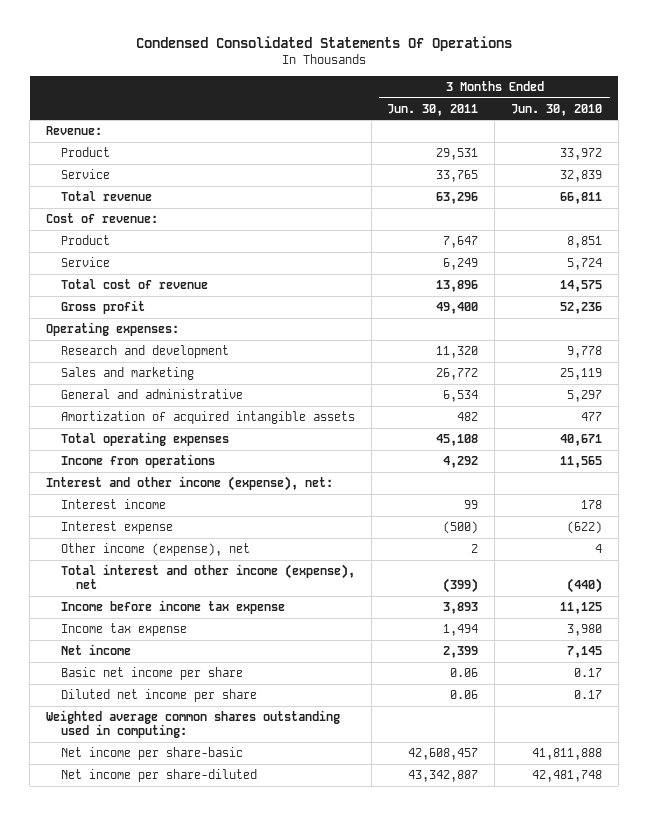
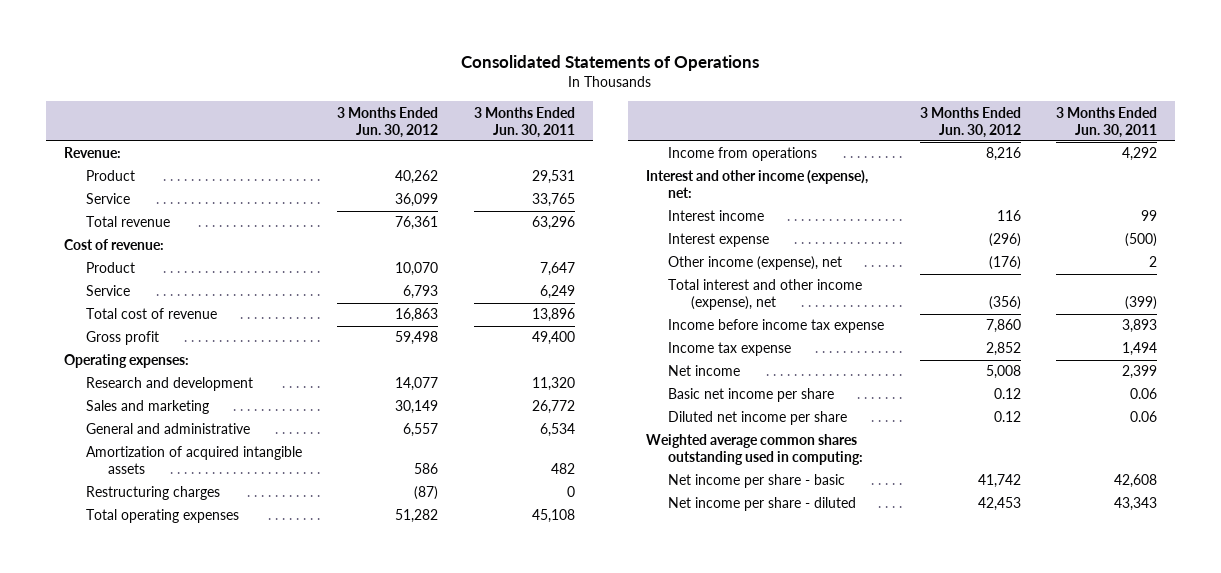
[136,36,513,52] Condensed Consolidated Statements Of Operations -> [461,54,760,71] Consolidated Statements of Operations
[511,103,603,116] Jun. 30, 2010 -> none
none -> [337,106,439,138] 3 Months Ended Jun. 30, 2012
none -> [85,486,220,501] Restructuring charges
[60,746,243,760] Net income per share-basic -> [668,474,846,489] Net income per share - basic
[408,747,479,760] 42,608,457 -> [1114,474,1158,489] 42,608
[60,768,257,782] Net income per share-diluted -> [668,497,857,512] Net income per share - diluted
[408,769,479,782] 43,342,887 -> [1114,497,1158,512] 43,343

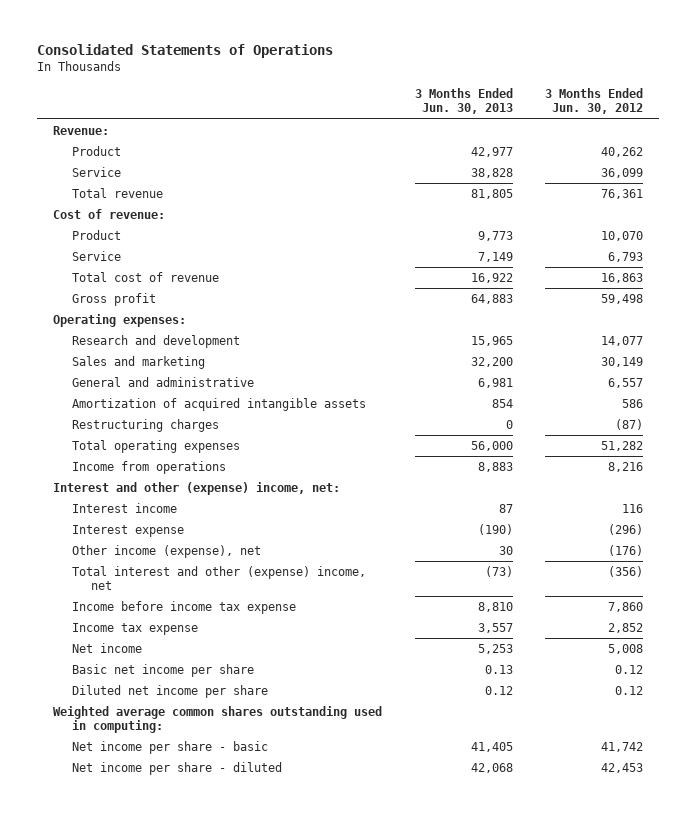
[473,106,575,138] 3 Months Ended Jun. 30, 2011 -> none
none -> [414,88,513,115] 3 Months Ended Jun. 30, 2013
[645,170,868,199] Interest and other income (expense), net: -> [53,481,341,495] Interest and other (expense) income, net:
[668,279,863,311] Total interest and other income (expense), net -> [72,565,367,591] Total interest and other (expense) income, net

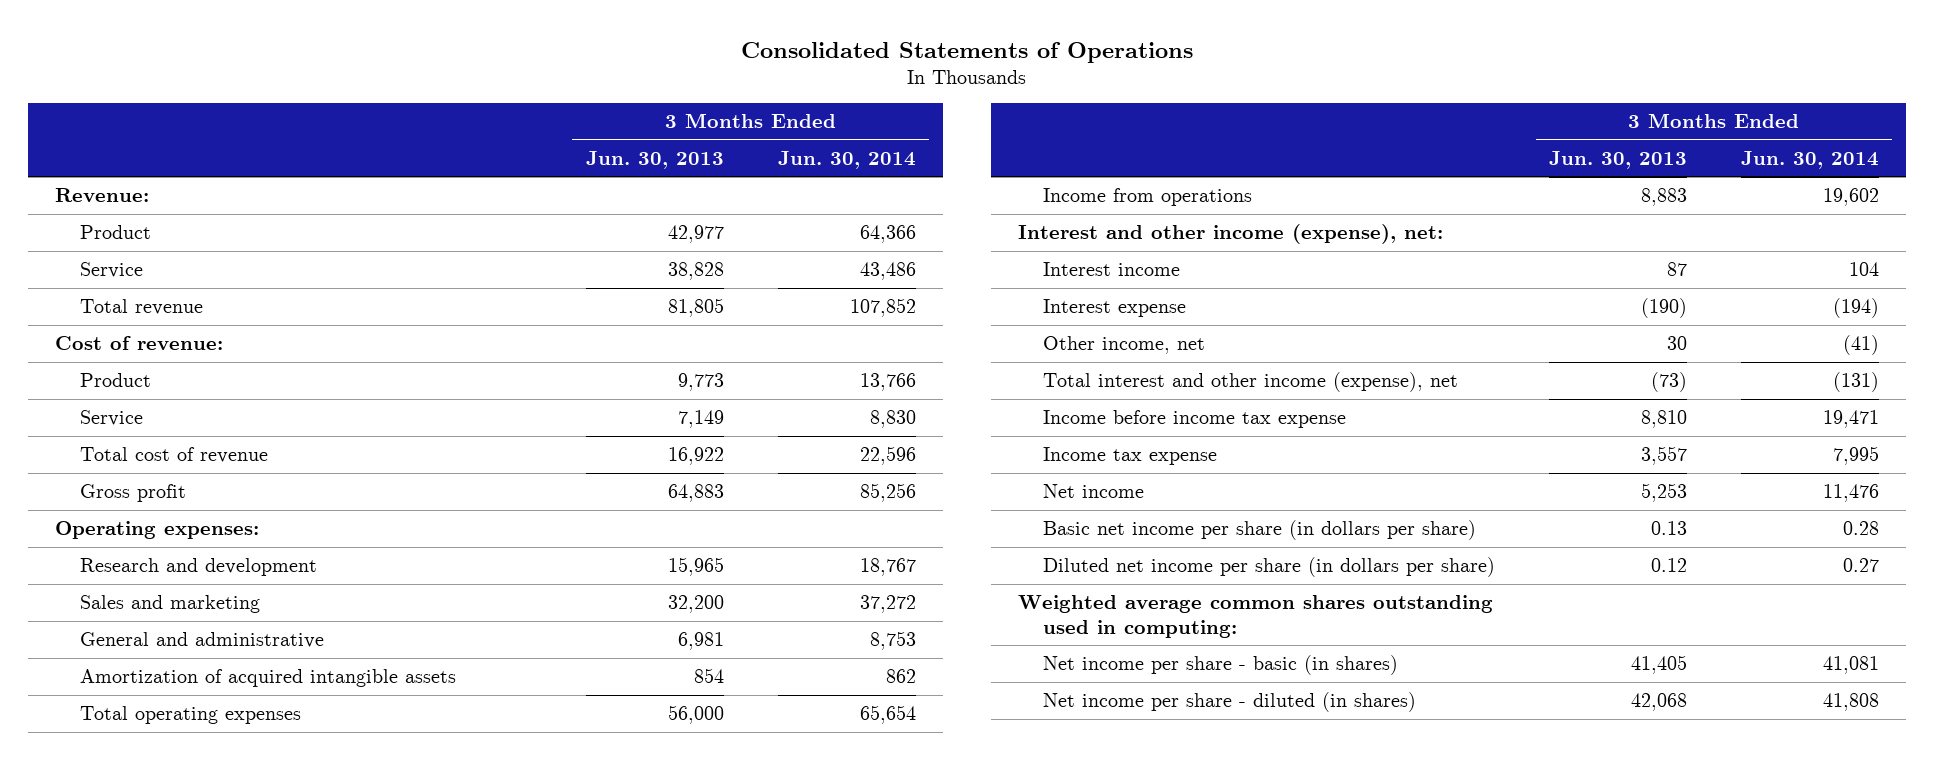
[545,88,644,115] 3 Months Ended Jun. 30, 2012 -> none
none -> [777,150,916,169] Jun. 30, 2014
[72,418,220,432] Restructuring charges -> none
[53,481,341,495] Interest and other (expense) income, net: -> [1017,223,1443,244] Interest and other income (expense), net:
[72,544,262,558] Other income (expense), net -> [1043,335,1206,354] Other income, net
[72,565,367,591] Total interest and other (expense) income, net -> [1043,371,1459,392] Total interest and other income (expense), net
[72,663,255,677] Basic net income per share -> [1043,519,1477,540] Basic net income per share (in dollars per share)
[72,684,269,698] Diluted net income per share -> [1043,556,1496,577] Diluted net income per share (in dollars per share)
[72,740,269,754] Net income per share - basic -> [1043,654,1399,675] Net income per share - basic (in shares)
[72,761,283,775] Net income per share - diluted -> [1043,691,1417,712] Net income per share - diluted (in shares)

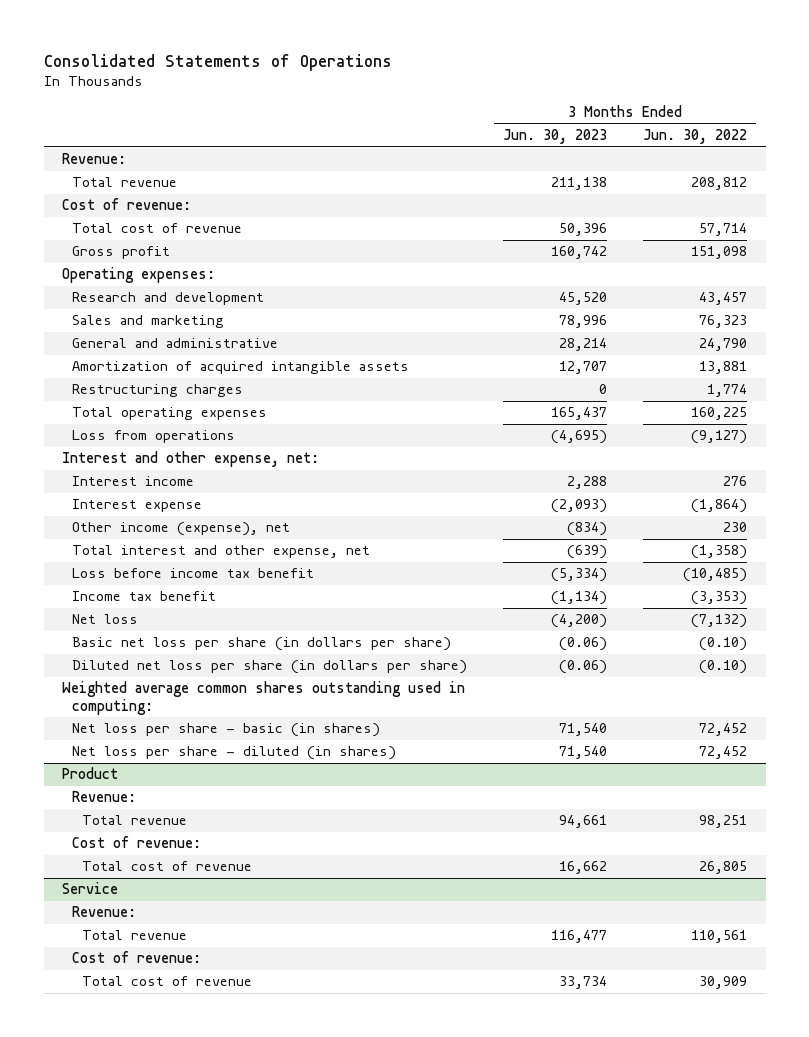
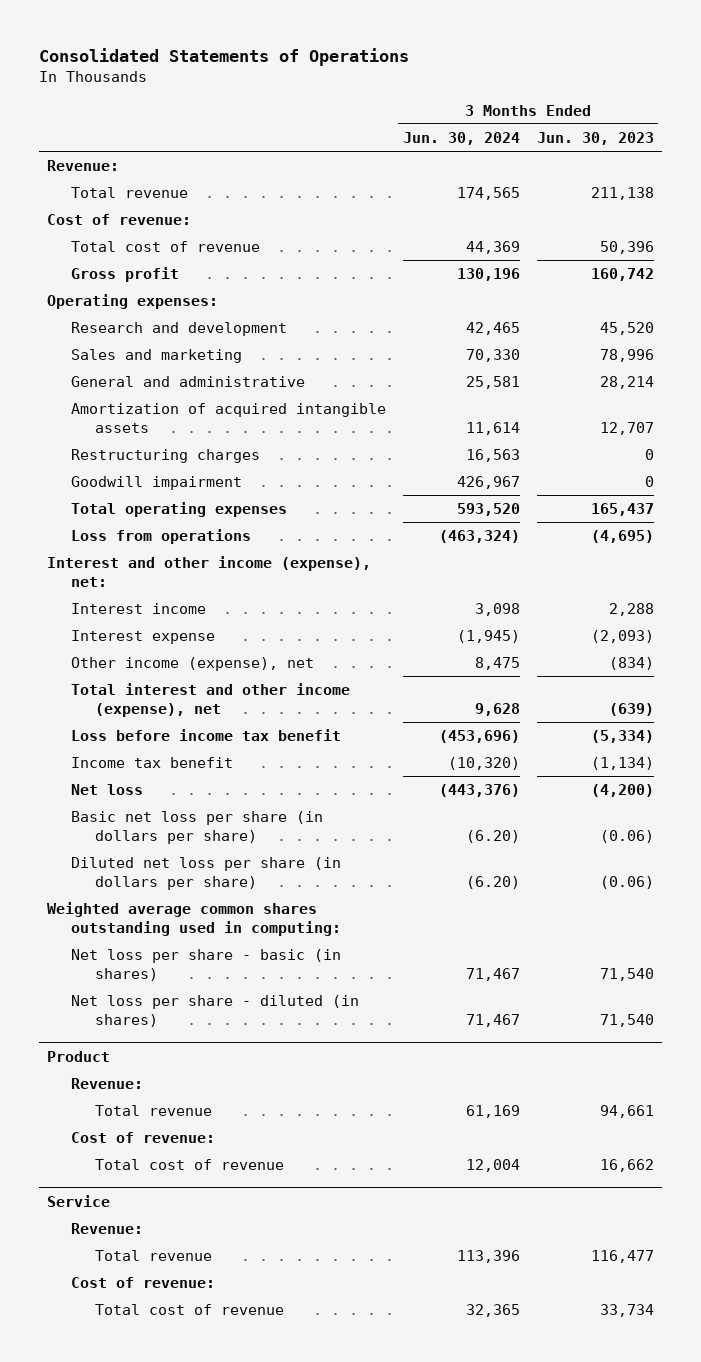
[643,129,748,145] Jun. 30, 2022 -> none
none -> [402,132,520,146] Jun. 30, 2024
none -> [70,476,242,491] Goodwill impairment
[61,451,319,468] Interest and other expense, net: -> [46,556,371,588] Interest and other income (expense), net:
[72,545,371,559] Total interest and other expense, net -> [70,683,350,718] Total interest and other income (expense), net

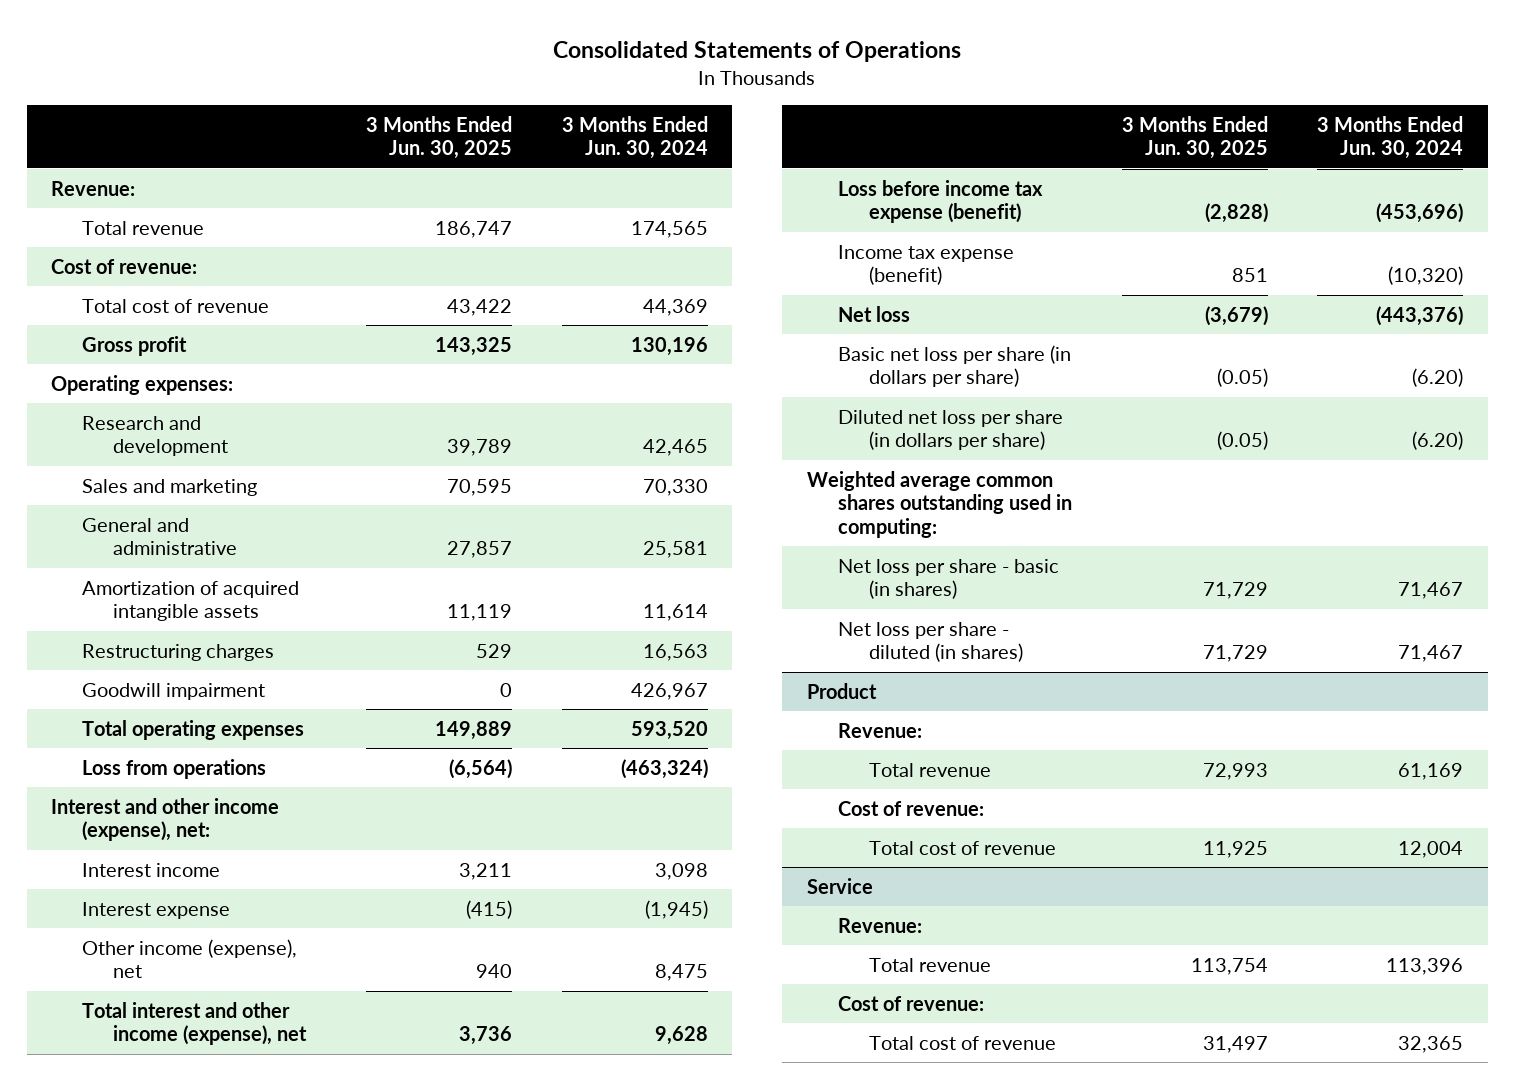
[536,132,654,146] Jun. 30, 2023 -> none
none -> [365,115,512,160] 3 Months Ended Jun. 30, 2025
[70,729,341,742] Loss before income tax benefit -> [838,179,1044,224] Loss before income tax expense (benefit)
[70,757,233,769] Income tax benefit -> [838,244,1015,286] Income tax expense (benefit)

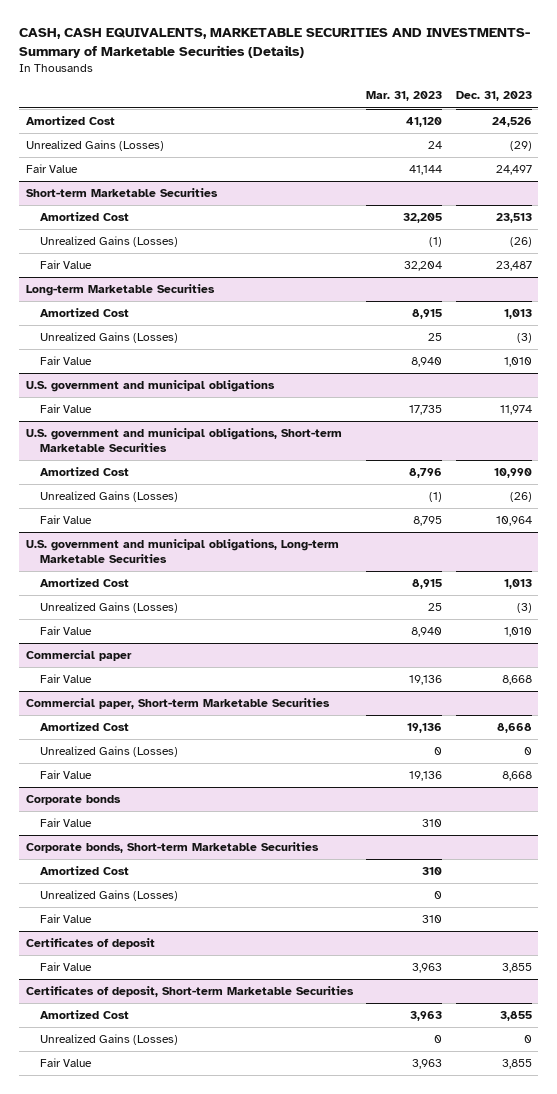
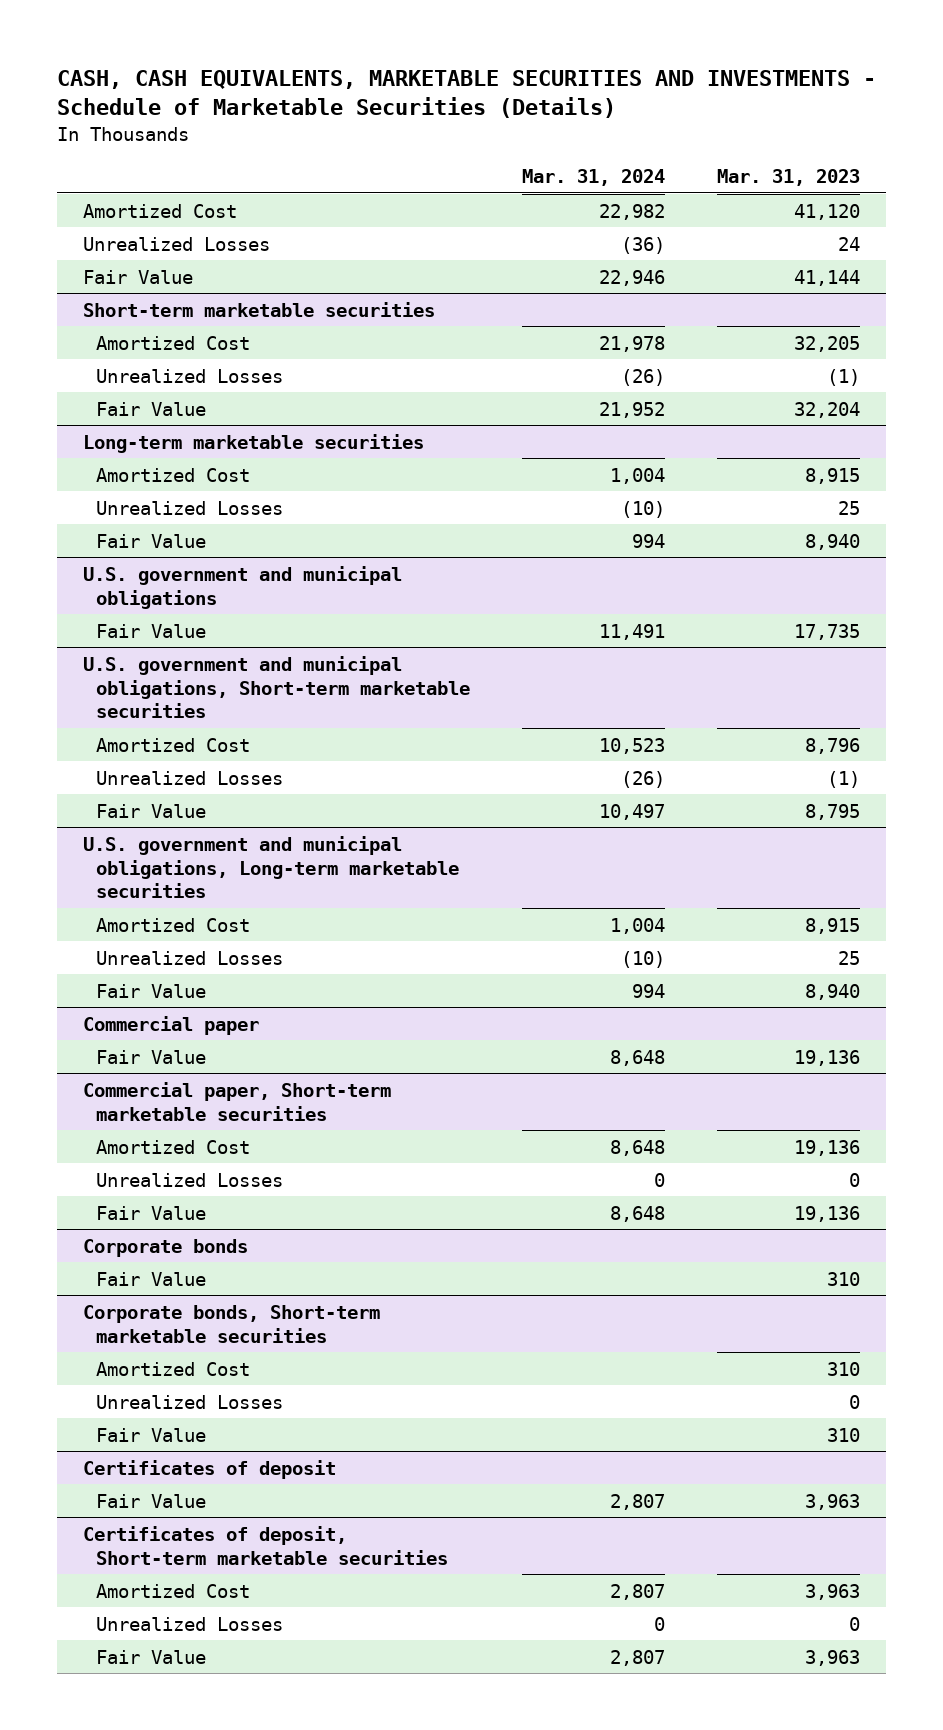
[18,28,530,58] CASH, CASH EQUIVALENTS, MARKETABLE SECURITIES AND INVESTMENTS- Summary of Marketable Securities (Details) -> [56,70,876,119] CASH, CASH EQUIVALENTS, MARKETABLE SECURITIES AND INVESTMENTS - Schedule of Marketable Securities (Details)
[455,91,532,102] Dec. 31, 2023 -> none
none -> [522,169,666,187] Mar. 31, 2024
[25,140,164,152] Unrealized Gains (Losses) -> [82,236,270,251] Unrealized Losses
[25,188,218,198] Short-term Marketable Securities -> [82,301,435,317] Short-term marketable securities
[40,236,179,248] Unrealized Gains (Losses) -> [96,368,284,383] Unrealized Losses
[25,284,215,297] Long-term Marketable Securities -> [82,433,424,453] Long-term marketable securities
[40,332,179,344] Unrealized Gains (Losses) -> [96,500,284,515] Unrealized Losses
[25,428,342,453] U.S. government and municipal obligations, Short-term Marketable Securities -> [82,655,471,719] U.S. government and municipal obligations, Short-term marketable securities
[40,491,179,503] Unrealized Gains (Losses) -> [96,770,284,785] Unrealized Losses
[25,539,339,564] U.S. government and municipal obligations, Long-term Marketable Securities -> [82,835,460,899] U.S. government and municipal obligations, Long-term marketable securities
[40,602,179,614] Unrealized Gains (Losses) -> [96,950,284,965] Unrealized Losses
[25,698,330,710] Commercial paper, Short-term Marketable Securities -> [82,1081,391,1121] Commercial paper, Short-term marketable securities
[40,746,179,758] Unrealized Gains (Losses) -> [96,1172,284,1187] Unrealized Losses
[25,842,319,854] Corporate bonds, Short-term Marketable Securities -> [82,1304,380,1343] Corporate bonds, Short-term marketable securities
[40,890,179,902] Unrealized Gains (Losses) -> [96,1394,284,1409] Unrealized Losses
[25,986,354,998] Certificates of deposit, Short-term Marketable Securities -> [82,1525,449,1565] Certificates of deposit, Short-term marketable securities
[40,1034,179,1046] Unrealized Gains (Losses) -> [96,1616,284,1631] Unrealized Losses

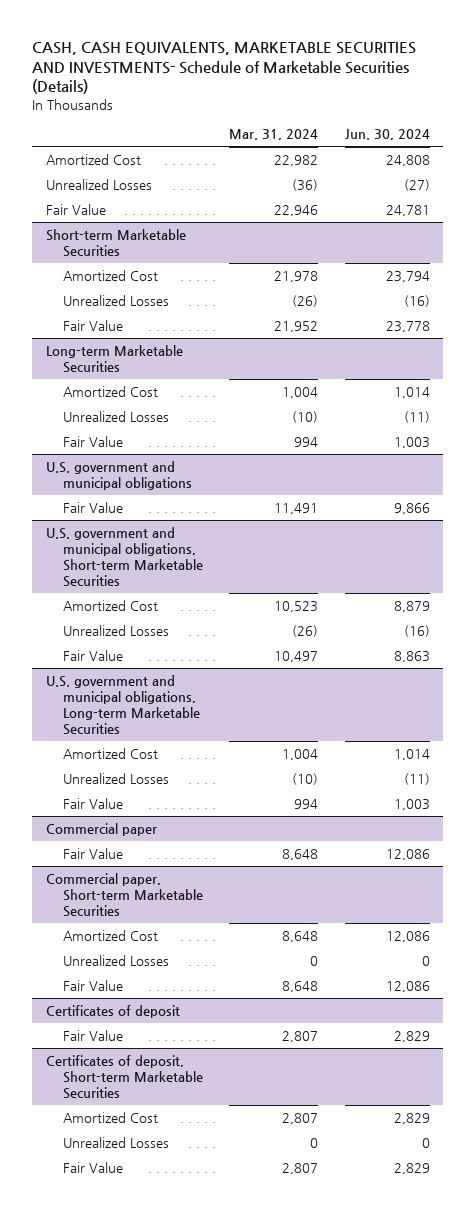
[56,70,876,119] CASH, CASH EQUIVALENTS, MARKETABLE SECURITIES AND INVESTMENTS - Schedule of Marketable Securities (Details) -> [32,41,417,95] CASH, CASH EQUIVALENTS, MARKETABLE SECURITIES AND INVESTMENTS- Schedule of Marketable Securities (Details)
[716,169,860,187] Mar. 31, 2023 -> none
none -> [345,129,431,141] Jun. 30, 2024
[82,301,435,317] Short-term marketable securities -> [45,228,186,258] Short-term Marketable Securities
[82,433,424,453] Long-term marketable securities -> [45,344,183,374] Long-term Marketable Securities
[82,655,471,719] U.S. government and municipal obligations, Short-term marketable securities -> [45,526,203,588] U.S. government and municipal obligations, Short-term Marketable Securities
[82,835,460,899] U.S. government and municipal obligations, Long-term marketable securities -> [45,674,200,736] U.S. government and municipal obligations, Long-term Marketable Securities
[82,1081,391,1121] Commercial paper, Short-term marketable securities -> [45,872,203,918] Commercial paper, Short-term Marketable Securities
[82,1238,248,1257] Corporate bonds -> none
[96,1271,207,1286] Fair Value -> none
[82,1304,380,1343] Corporate bonds, Short-term marketable securities -> none
[96,1361,251,1376] Amortized Cost -> none
[96,1394,284,1409] Unrealized Losses -> none
[96,1427,207,1442] Fair Value -> none
[82,1525,449,1565] Certificates of deposit, Short-term marketable securities -> [45,1054,203,1100] Certificates of deposit, Short-term Marketable Securities

